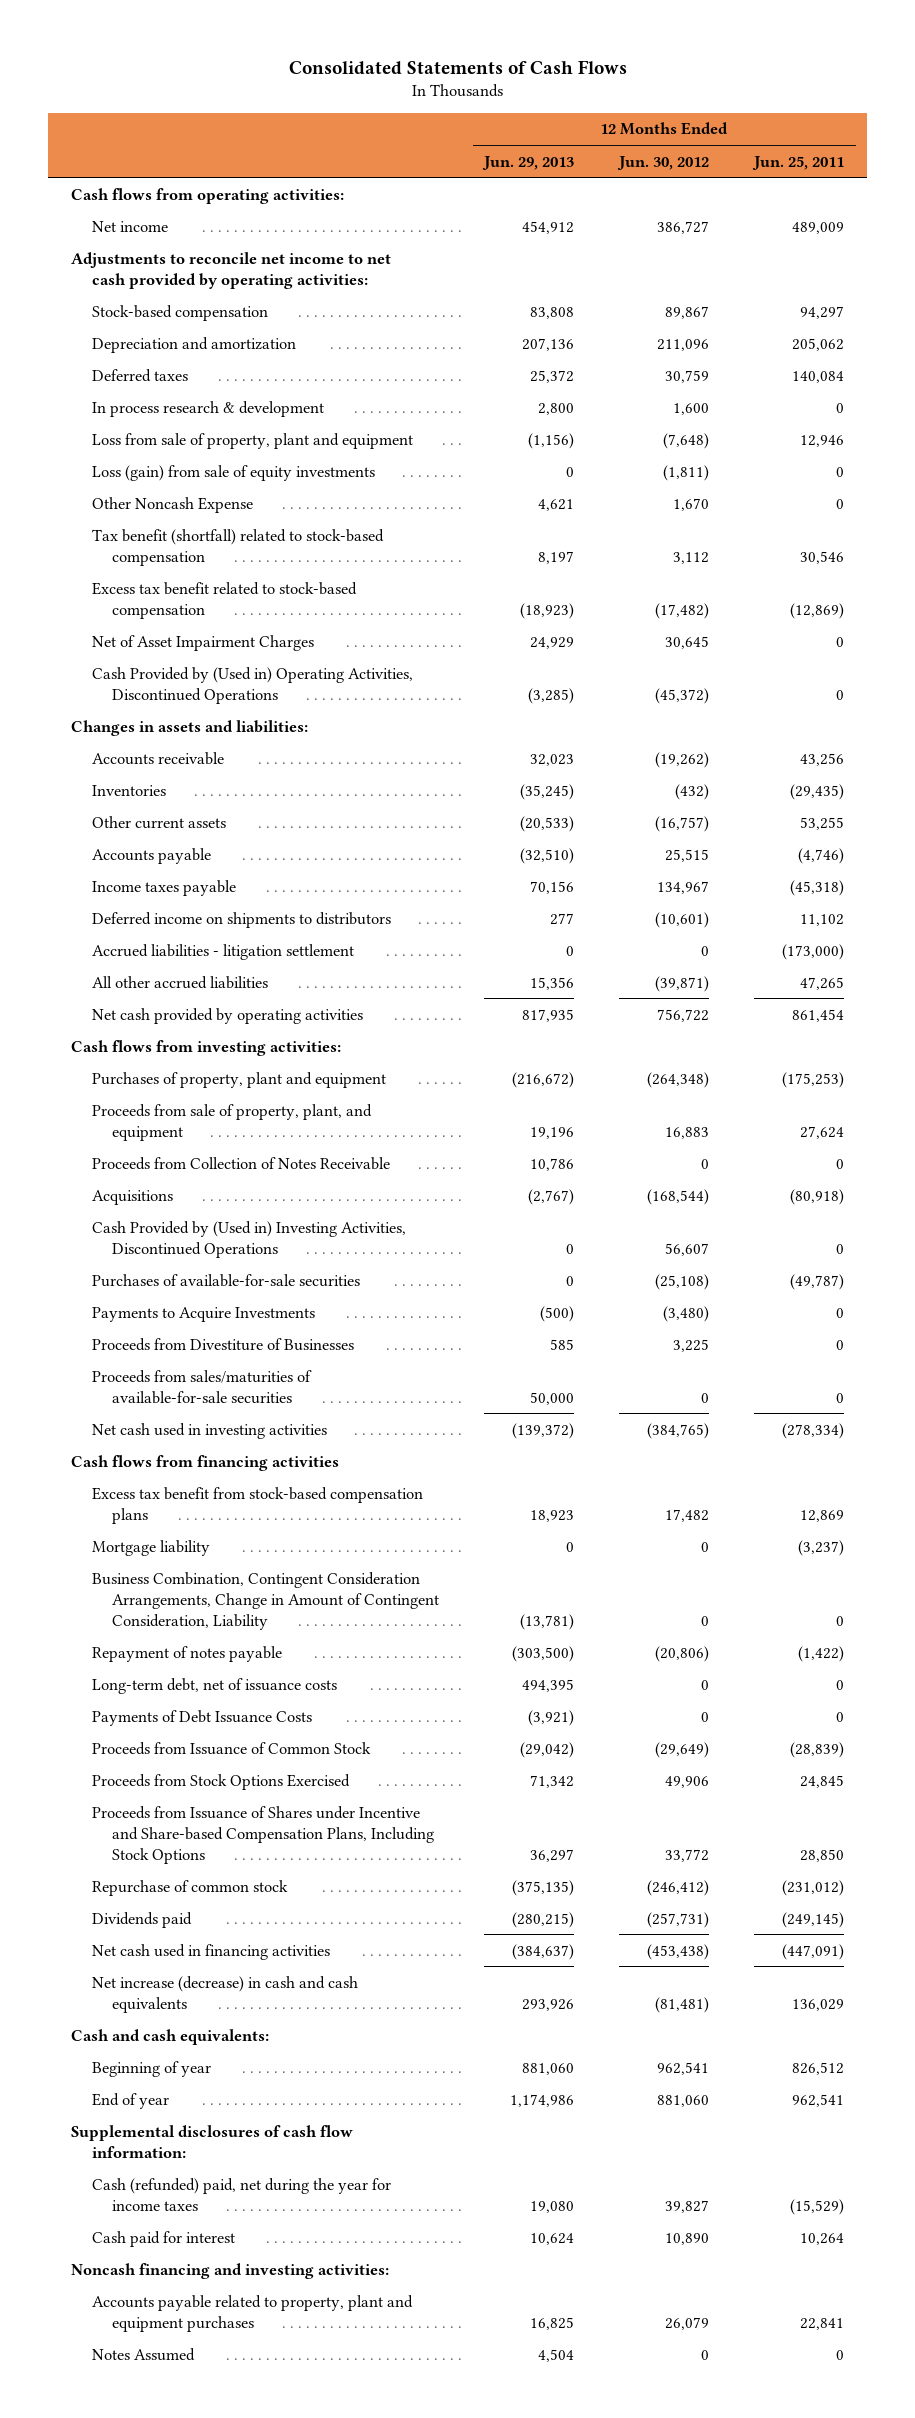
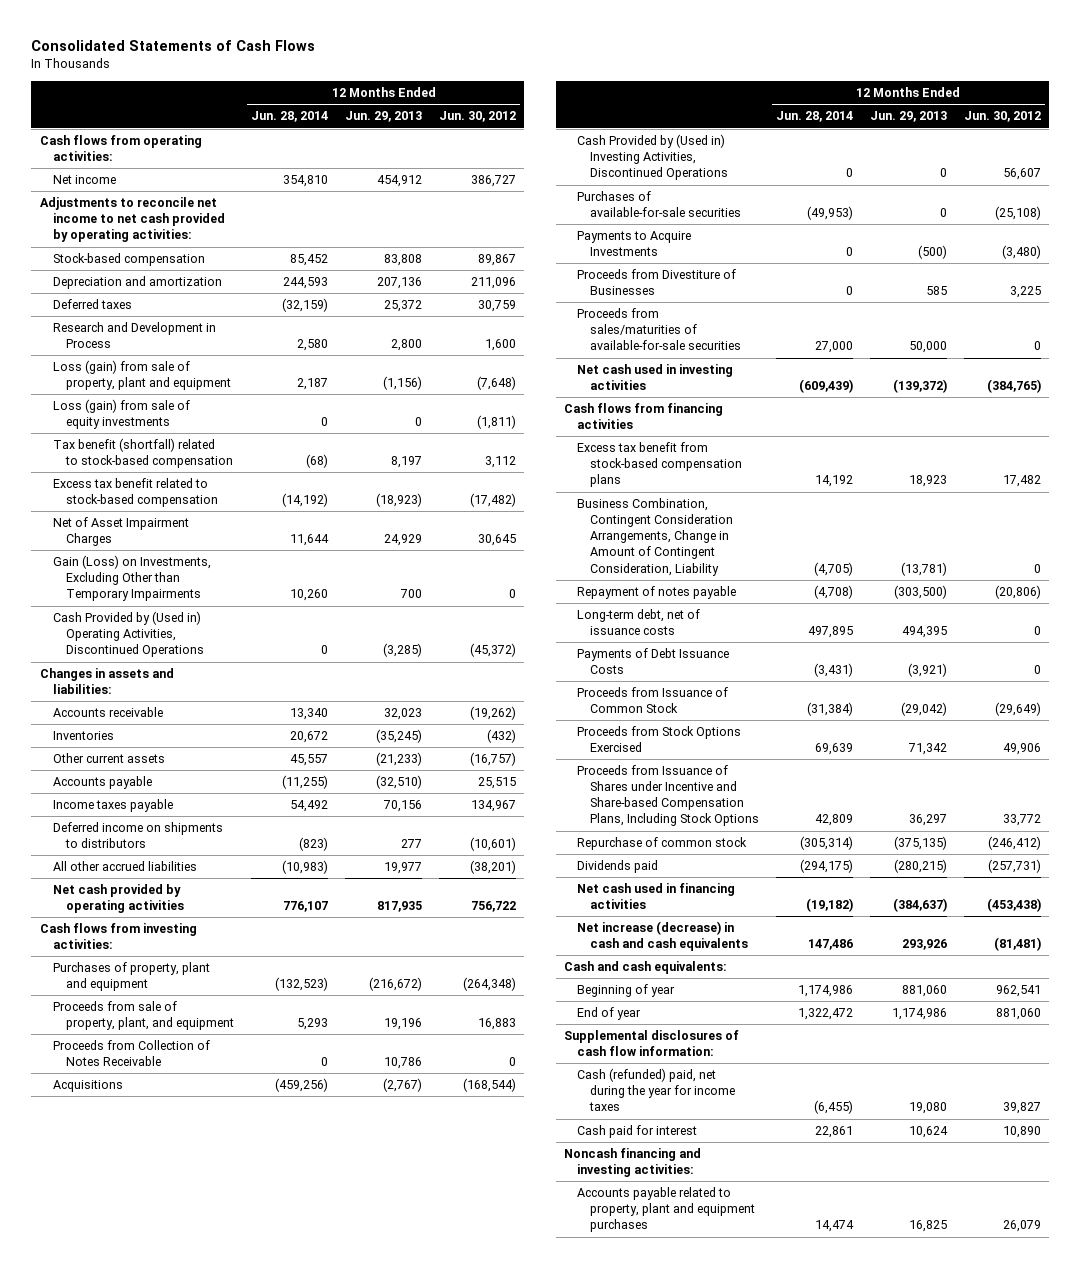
[752,155,845,170] Jun. 25, 2011 -> none
none -> [251,111,329,123] Jun. 28, 2014
[91,400,324,417] In process research & development -> [52,322,216,349] Research and Development in Process
[91,432,413,449] Loss from sale of property, plant and equipment -> [52,360,231,391] Loss (gain) from sale of property, plant and equipment
[91,496,253,513] Other Noncash Expense -> none
none -> [52,555,211,602] Gain (Loss) on Investments, Excluding Other than Temporary Impairments
[520,815,575,832] (20,533) -> [376,752,423,767] (21,233)
[91,943,354,960] Accrued liabilities - litigation settlement -> none
[530,976,575,990] 15,356 -> [384,862,423,875] 19,977
[655,975,710,992] (39,871) -> [469,860,516,875] (38,201)
[91,1539,210,1556] Mortgage liability -> none
[91,2347,195,2361] Notes Assumed -> none

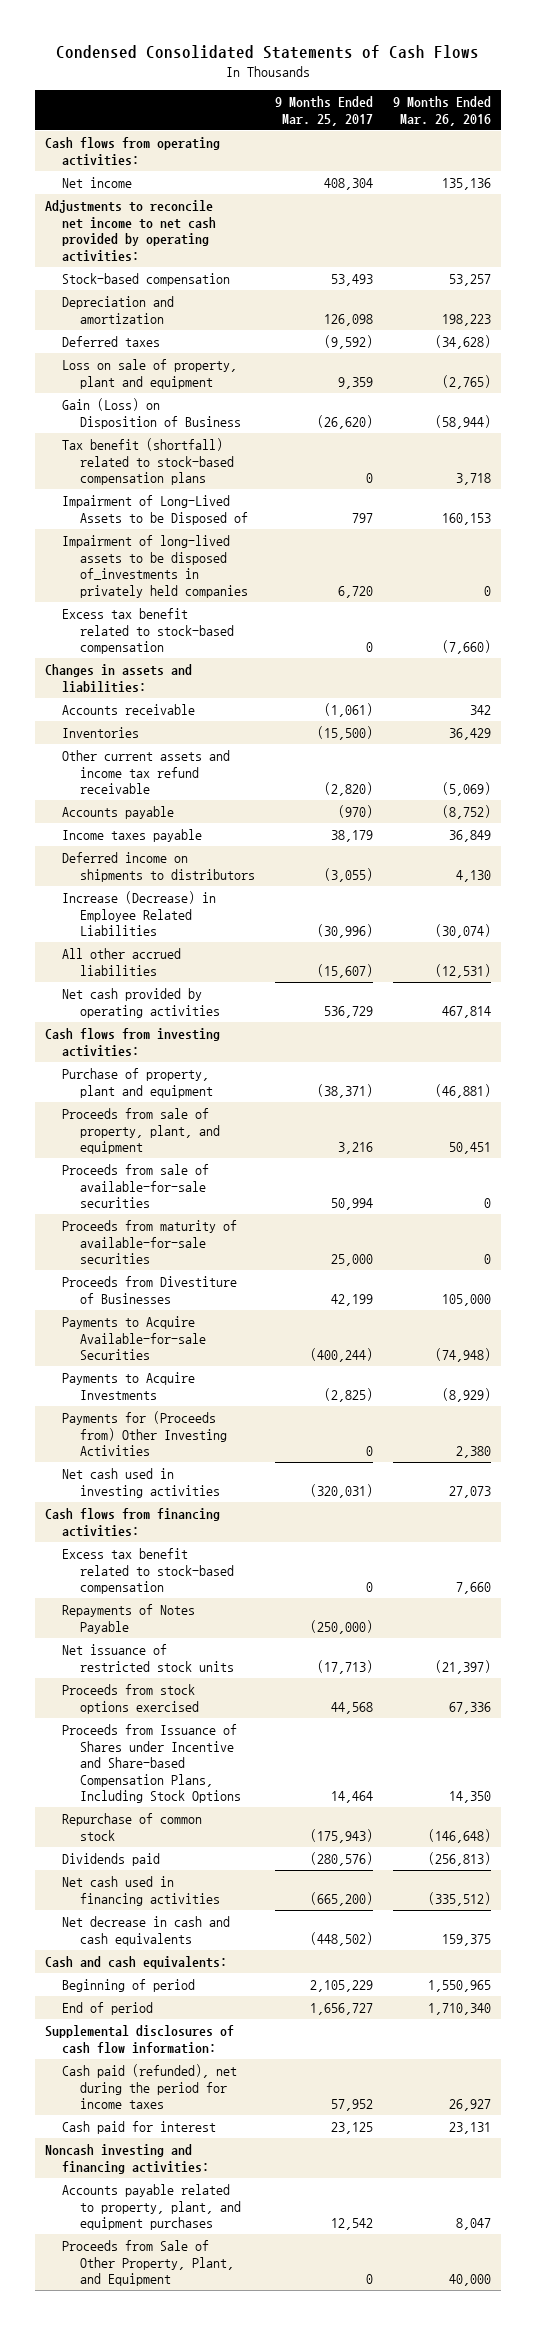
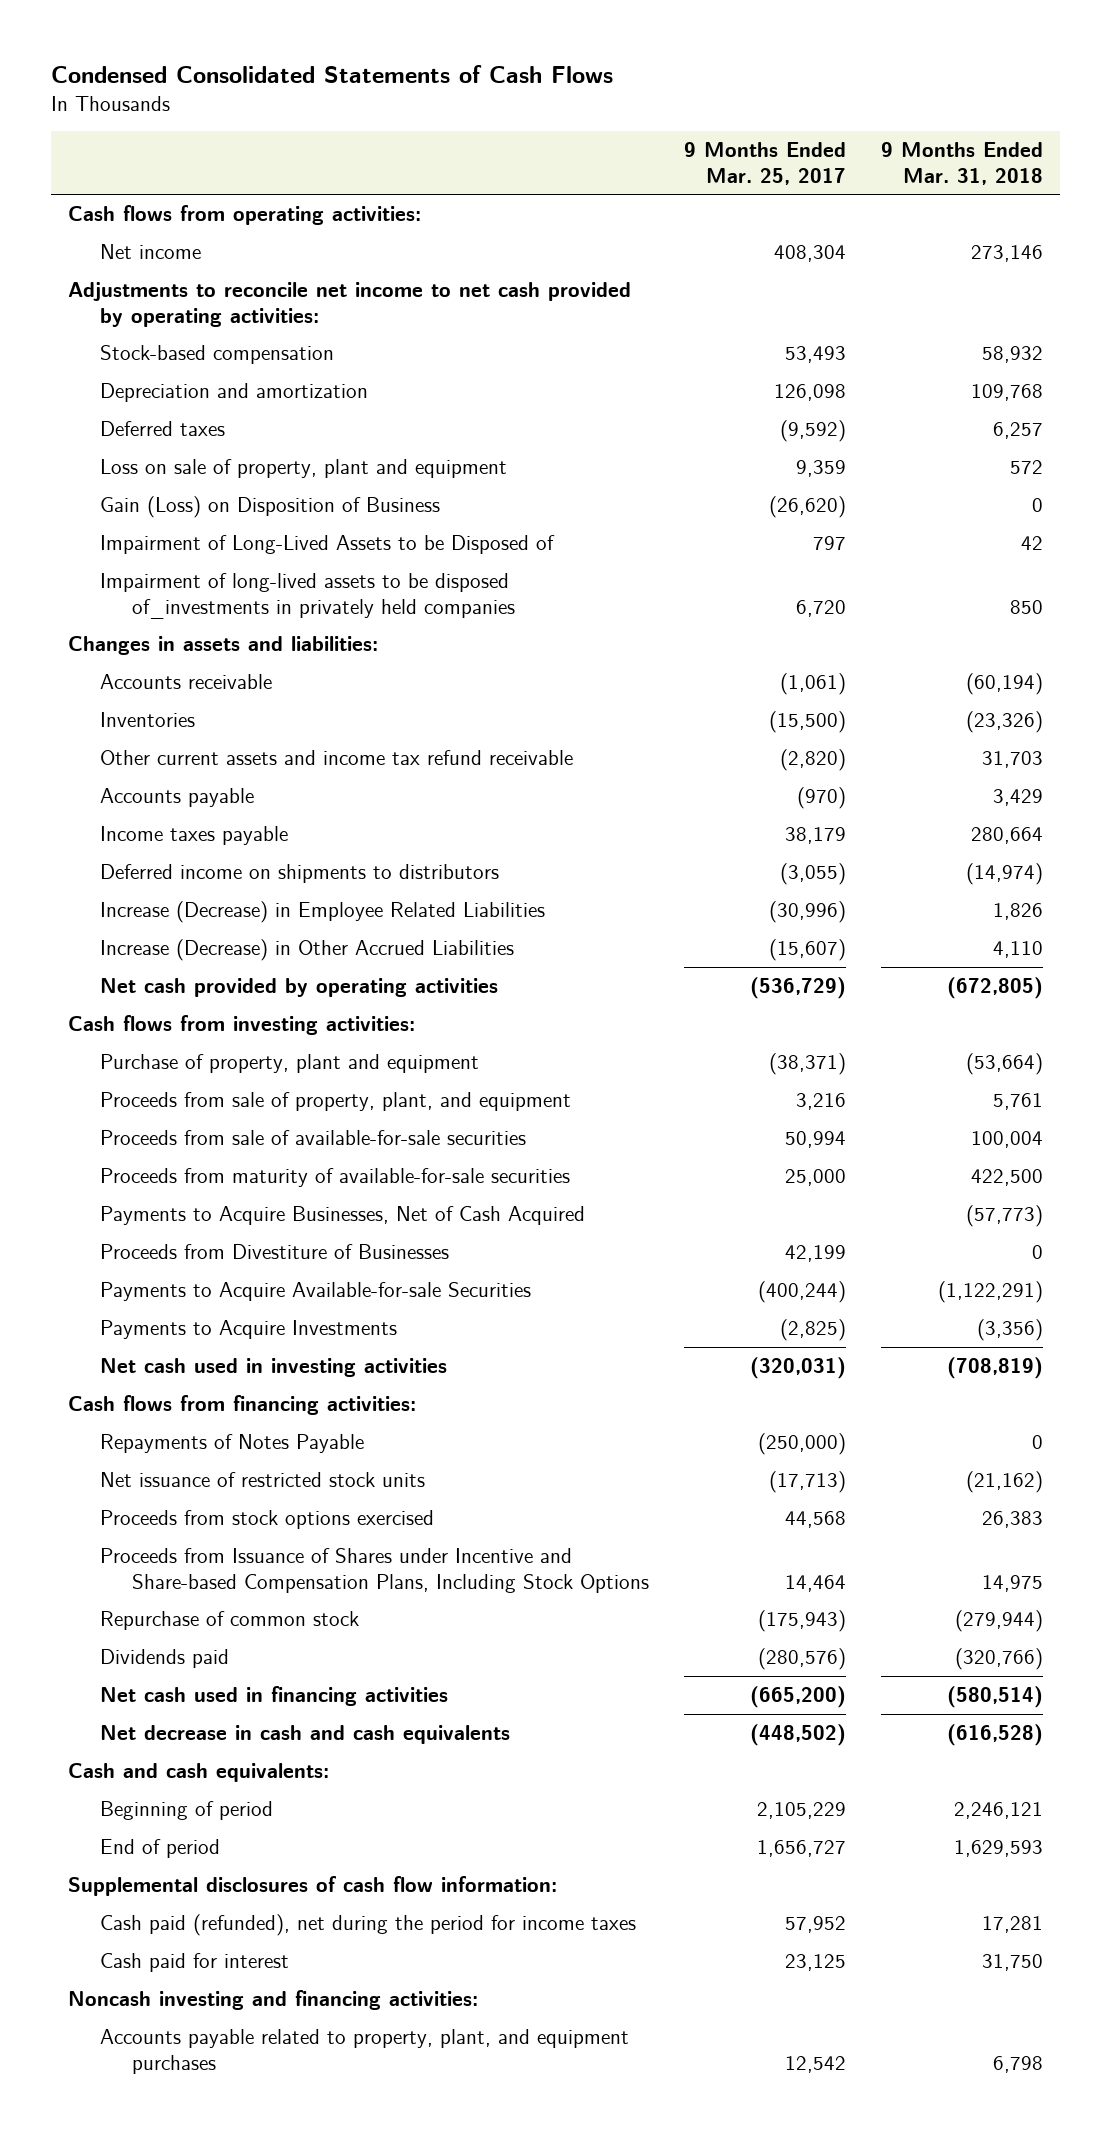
[392,96,491,126] 9 Months Ended Mar. 26, 2016 -> none
none -> [880,142,1043,185] 9 Months Ended Mar. 31, 2018
[62,438,234,486] Tax benefit (shortfall) related to stock-based compensation plans -> none
[62,608,234,655] Excess tax benefit related to stock-based compensation -> none
[62,948,182,976] All other accrued liabilities -> [100,938,515,961] Increase (Decrease) in Other Accrued Liabilities
[323,1005,373,1018] 536,729 -> [749,976,846,999] (536,729)
none -> [100,1205,586,1225] Payments to Acquire Businesses, Net of Cash Acquired
[62,1411,227,1457] Payments for (Proceeds from) Other Investing Activities -> none
[62,1548,234,1595] Excess tax benefit related to stock-based compensation -> none
[62,2240,234,2287] Proceeds from Sale of Other Property, Plant, and Equipment -> none

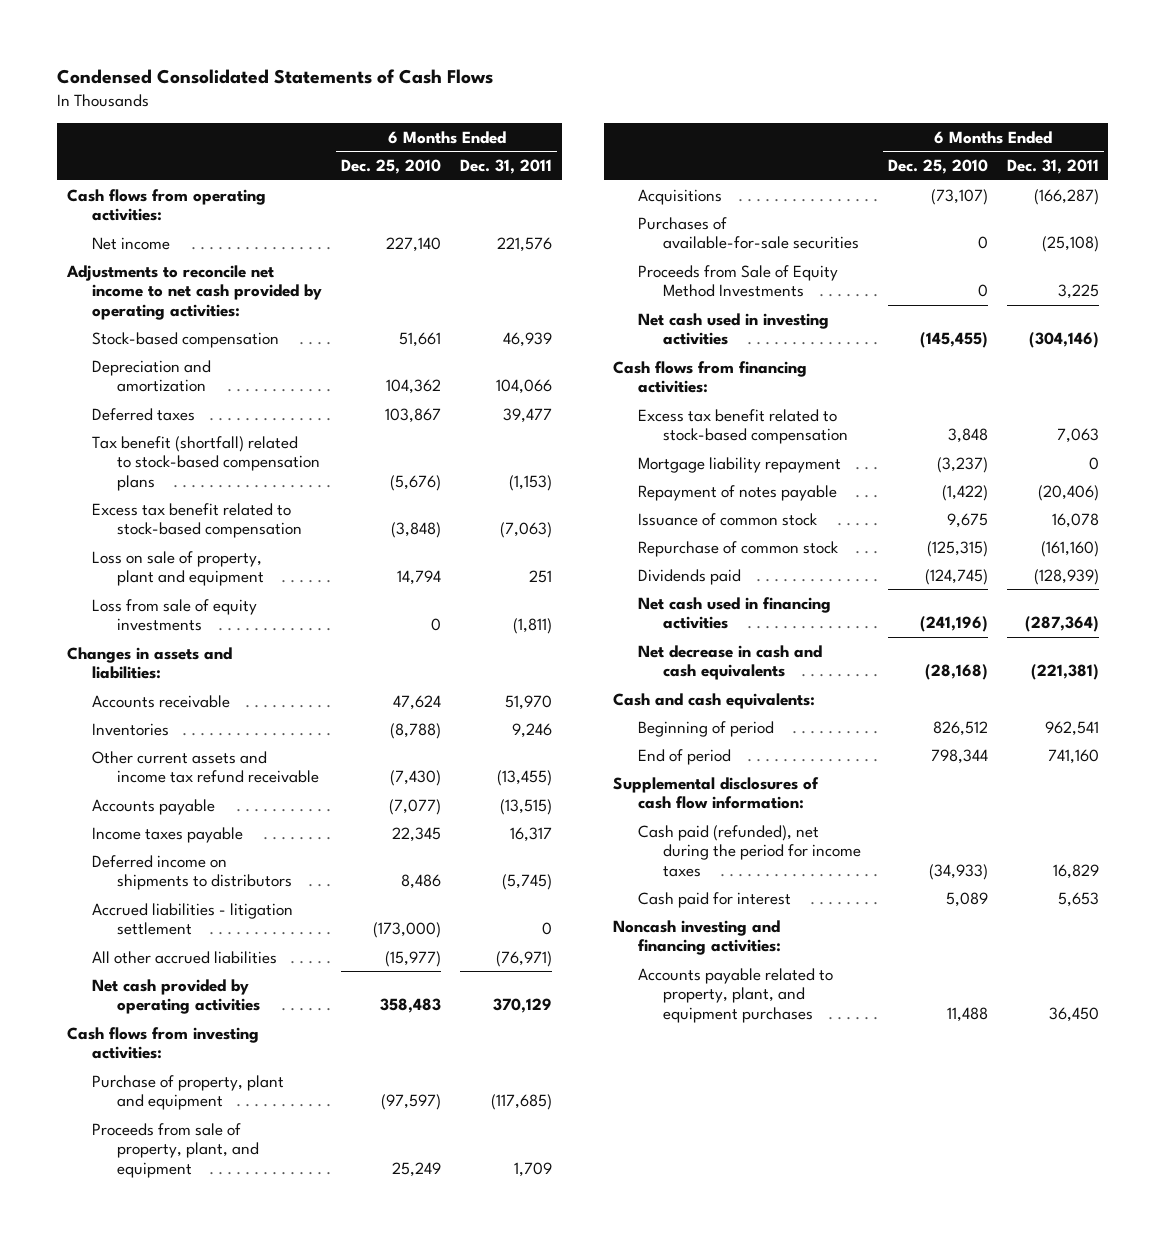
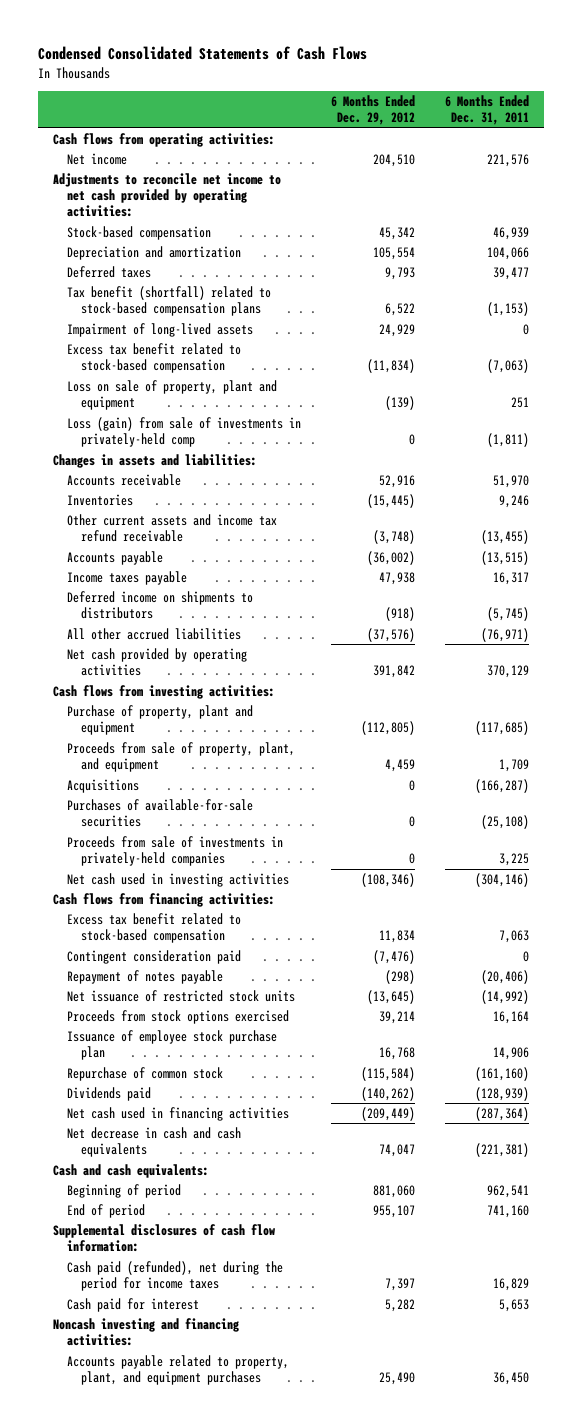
[340,159,441,175] Dec. 25, 2010 -> none
none -> [331,94,416,126] 6 Months Ended Dec. 29, 2012
none -> [67,322,254,337] Impairment of long-lived assets
[91,598,257,632] Loss from sale of equity investments -> [67,416,302,448] Loss (gain) from sale of investments in privately-held comp
[91,902,293,936] Accrued liabilities - litigation settlement -> none
[638,264,839,298] Proceeds from Sale of Equity Method Investments -> [67,835,284,867] Proceeds from sale of investments in privately-held companies
[638,456,842,473] Mortgage liability repayment -> none
none -> [67,949,242,964] Contingent consideration paid
[638,512,818,526] Issuance of common stock -> [67,989,296,1002] Net issuance of restricted stock units
[1051,512,1099,528] 16,078 -> [480,989,529,1004] (14,992)
none -> [67,1009,290,1024] Proceeds from stock options exercised
none -> [67,1029,278,1061] Issuance of employee stock purchase plan

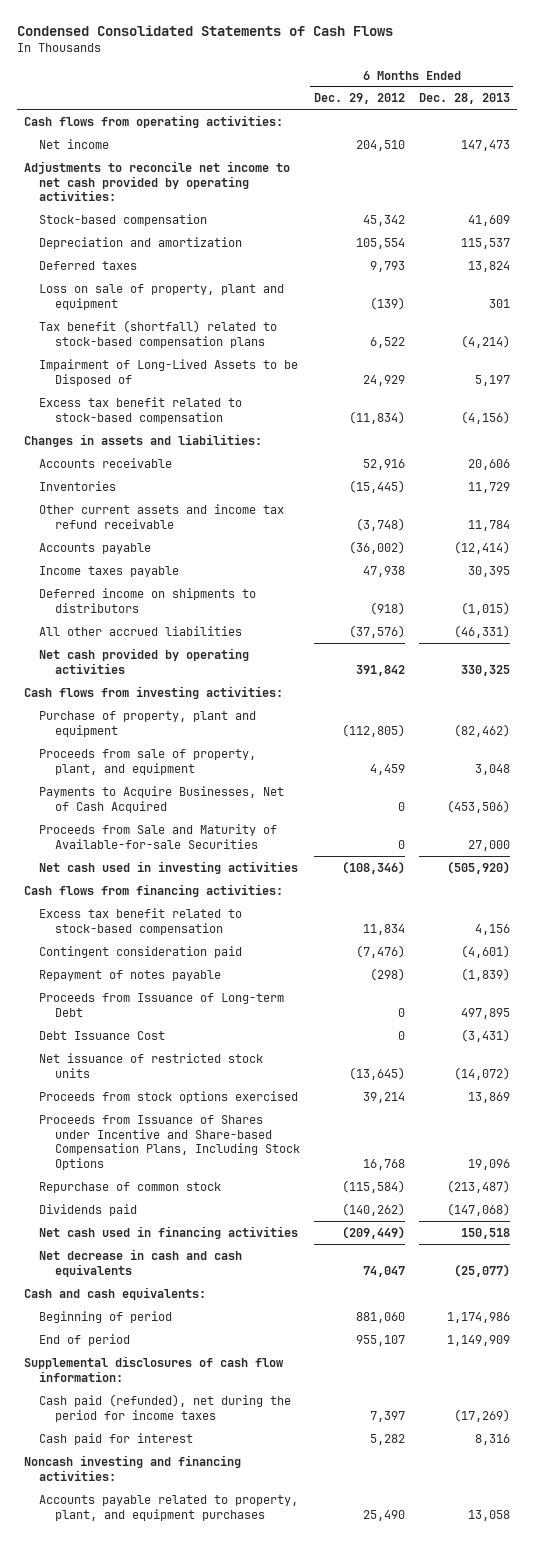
[444,94,529,126] 6 Months Ended Dec. 31, 2011 -> none
none -> [418,93,510,105] Dec. 28, 2013
[67,379,278,411] Loss on sale of property, plant and equipment -> [39,283,285,310] Loss on sale of property, plant and equipment
[67,322,254,337] Impairment of long-lived assets -> [39,358,299,386] Impairment of Long-Lived Assets to be Disposed of
[67,416,302,448] Loss (gain) from sale of investments in privately-held comp -> none
[67,835,284,867] Proceeds from sale of investments in privately-held companies -> none
[67,778,140,793] Acquisitions -> [39,785,285,813] Payments to Acquire Businesses, Net of Cash Acquired
[67,798,254,828] Purchases of available-for-sale securities -> [39,823,278,849] Proceeds from Sale and Maturity of Available-for-sale Securities
none -> [39,992,285,1017] Proceeds from Issuance of Long-term Debt
none -> [39,1030,166,1040] Debt Issuance Cost
[67,1029,278,1061] Issuance of employee stock purchase plan -> [39,1114,300,1171] Proceeds from Issuance of Shares under Incentive and Share-based Compensation Plans, Including Stock Options

